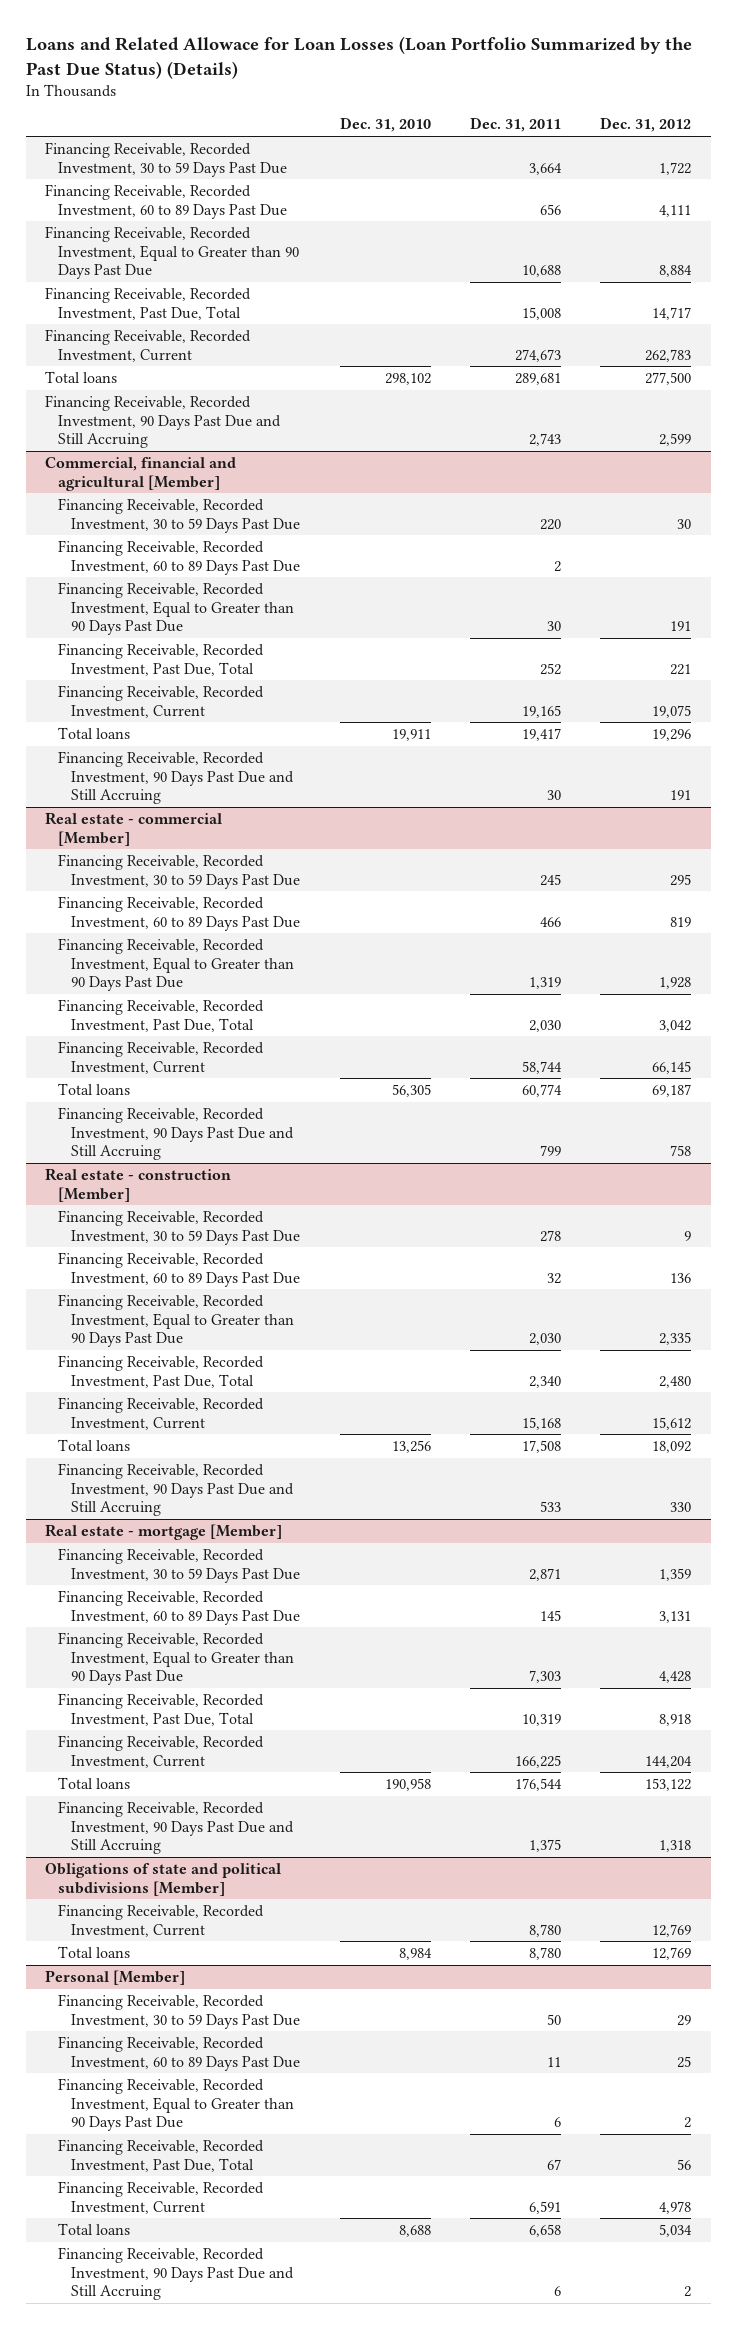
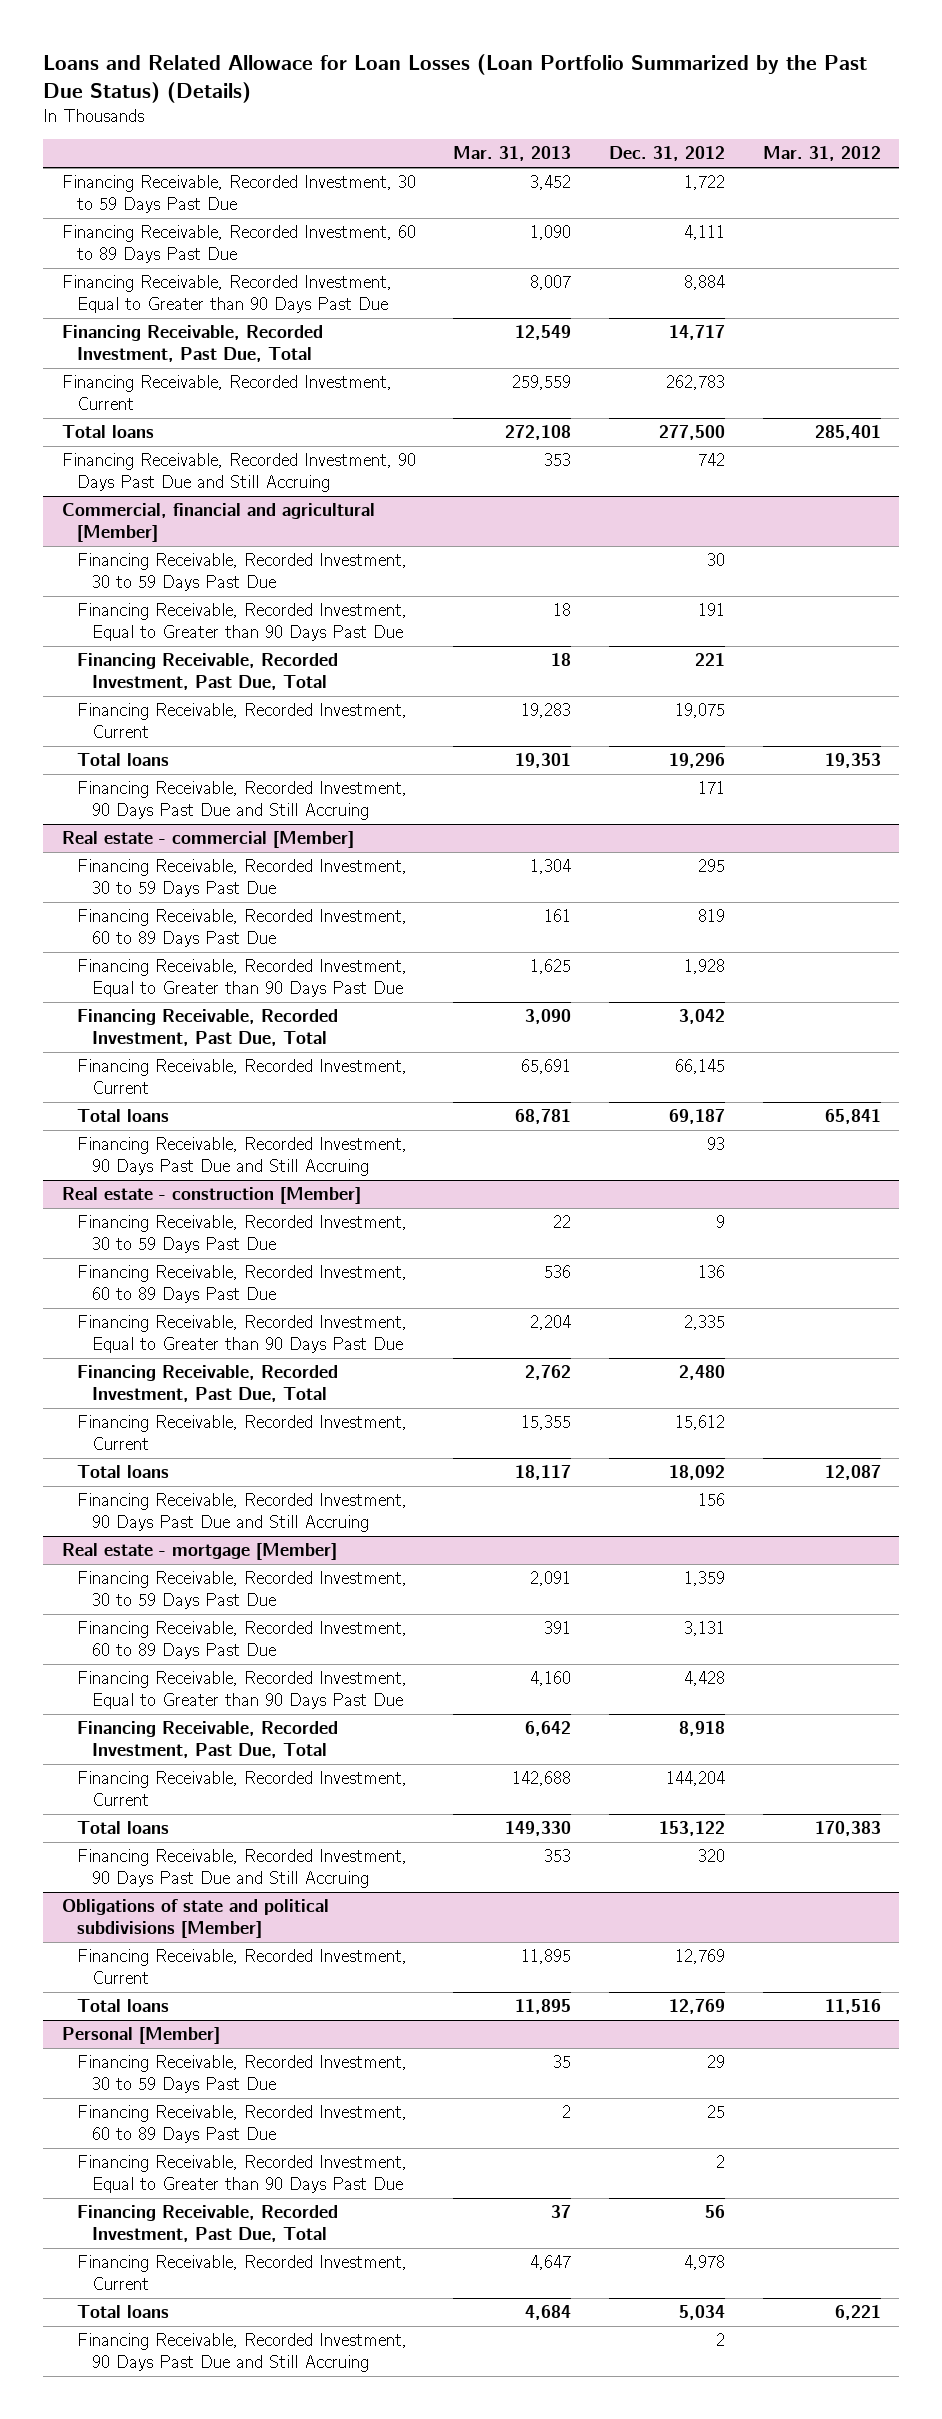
[339,117,431,133] Dec. 31, 2010 -> none
[470,117,562,133] Dec. 31, 2011 -> none
none -> [453,146,572,162] Mar. 31, 2013
none -> [762,146,881,162] Mar. 31, 2012
[659,433,692,447] 2,599 -> [698,453,726,467] 742
[58,540,301,575] Financing Receivable, Recorded Investment, 60 to 89 Days Past Due -> none
[670,790,692,801] 191 -> [698,781,726,795] 171
[670,1145,692,1157] 758 -> [707,1137,726,1151] 93
[670,1502,692,1513] 330 -> [698,1493,726,1507] 156
[659,1840,692,1853] 1,318 -> [698,1849,726,1863] 320

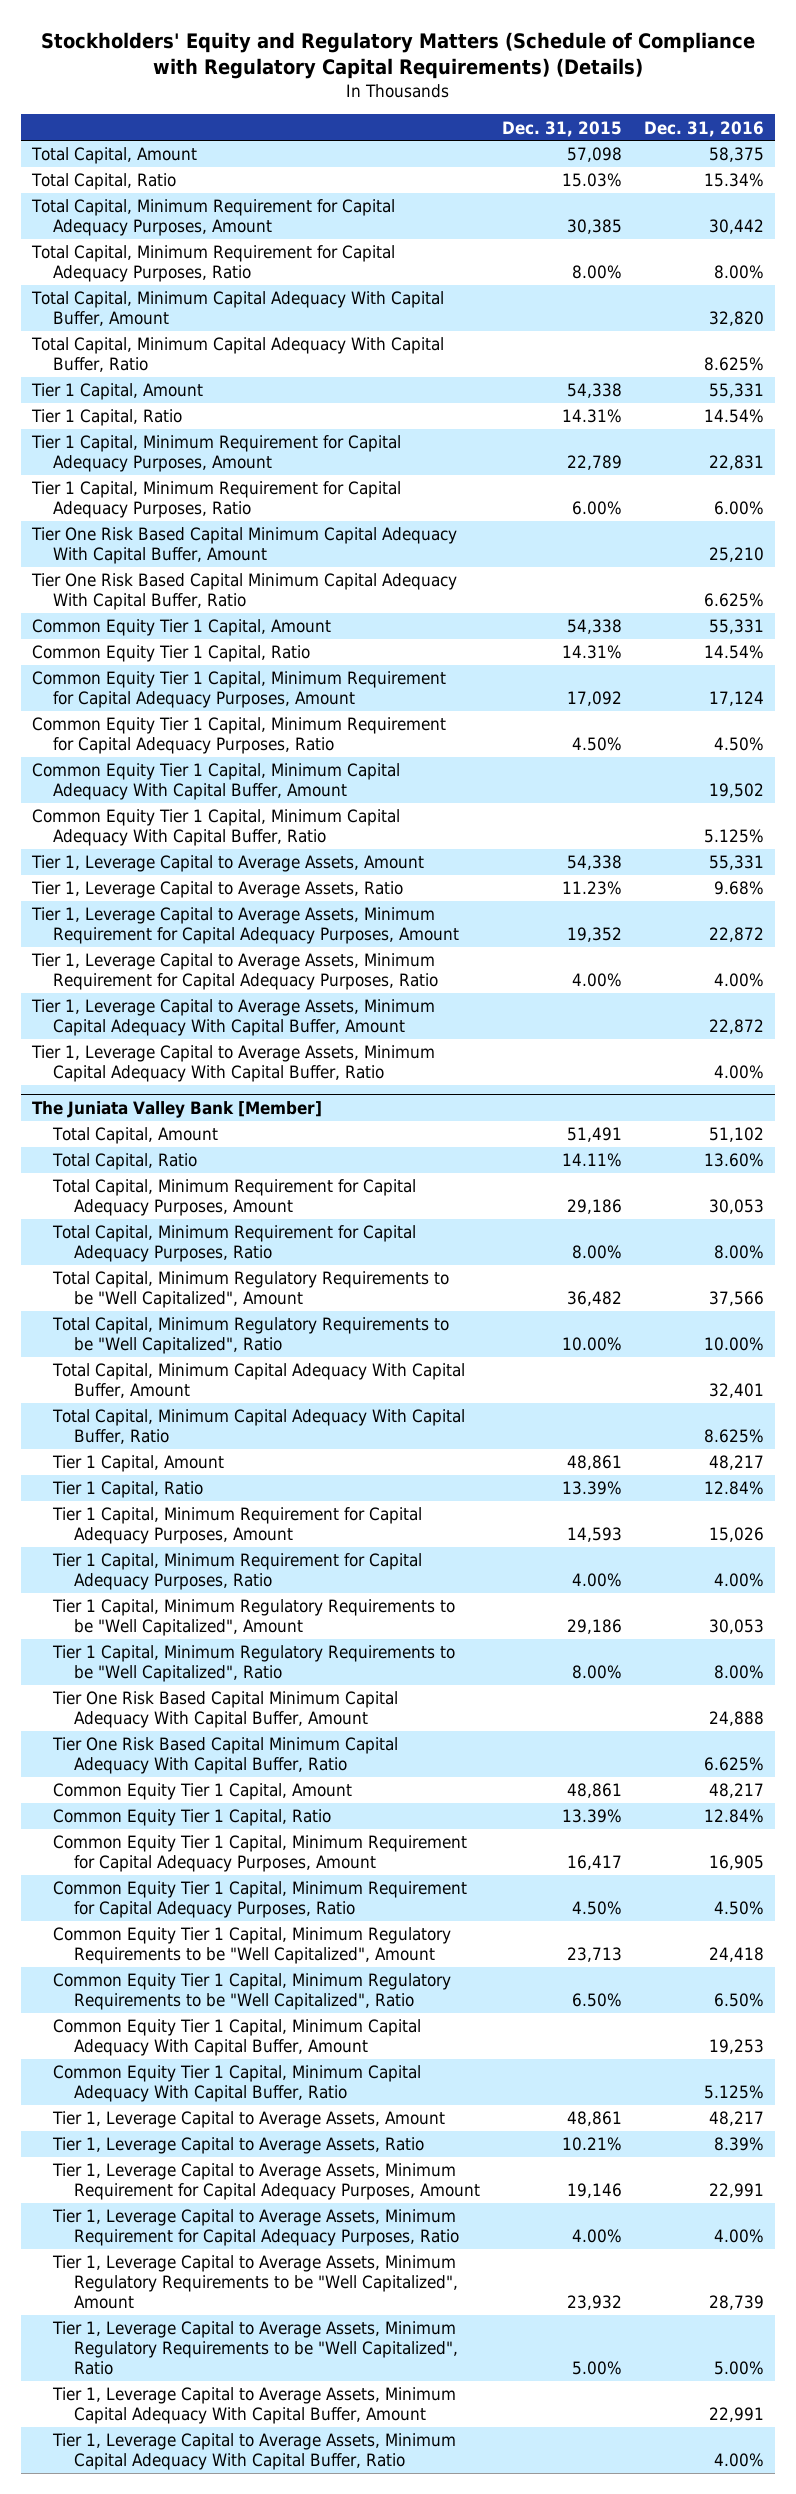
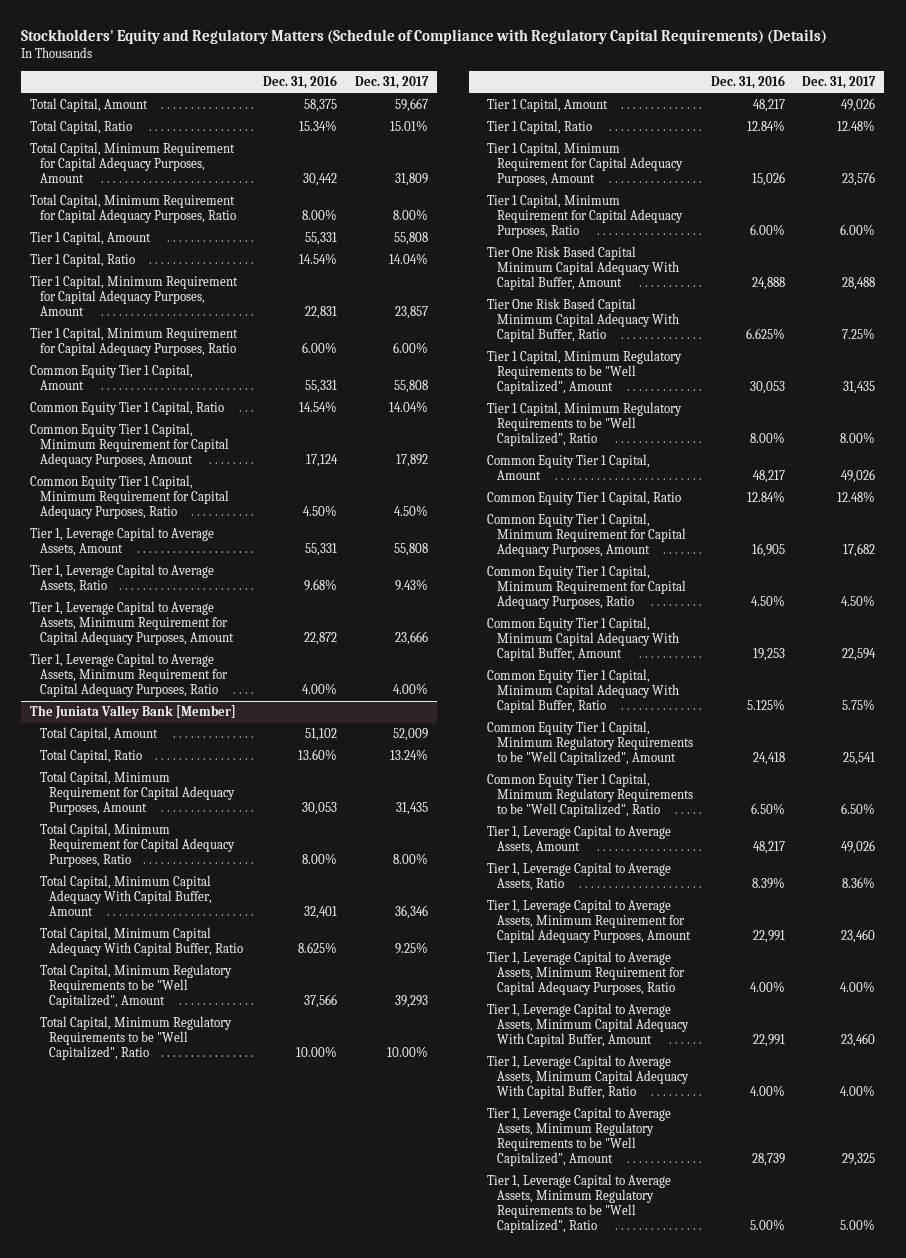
[502,120,623,137] Dec. 31, 2015 -> none
none -> [355,76,430,90] Dec. 31, 2017
[31,291,445,327] Total Capital, Minimum Capital Adequacy With Capital Buffer, Amount -> none
[31,337,445,373] Total Capital, Minimum Capital Adequacy With Capital Buffer, Ratio -> none
[31,527,458,565] Tier One Risk Based Capital Minimum Capital Adequacy With Capital Buffer, Amount -> none
[31,573,458,611] Tier One Risk Based Capital Minimum Capital Adequacy With Capital Buffer, Ratio -> none
[32,763,401,801] Common Equity Tier 1 Capital, Minimum Capital Adequacy With Capital Buffer, Amount -> none
[32,809,401,847] Common Equity Tier 1 Capital, Minimum Capital Adequacy With Capital Buffer, Ratio -> none
[31,999,436,1037] Tier 1, Leverage Capital to Average Assets, Minimum Capital Adequacy With Capital Buffer, Amount -> none
[31,1045,436,1083] Tier 1, Leverage Capital to Average Assets, Minimum Capital Adequacy With Capital Buffer, Ratio -> none
[52,1271,450,1309] Total Capital, Minimum Regulatory Requirements to be "Well Capitalized", Amount -> [39,964,232,1009] Total Capital, Minimum Regulatory Requirements to be "Well Capitalized", Amount
[52,1317,450,1355] Total Capital, Minimum Regulatory Requirements to be "Well Capitalized", Ratio -> [39,1016,232,1061] Total Capital, Minimum Regulatory Requirements to be "Well Capitalized", Ratio
[714,1573,765,1588] 4.00% -> [749,224,785,236] 6.00%
[52,1599,456,1637] Tier 1 Capital, Minimum Regulatory Requirements to be "Well Capitalized", Amount -> [487,350,683,395] Tier 1 Capital, Minimum Regulatory Requirements to be "Well Capitalized", Amount
[52,1645,456,1683] Tier 1 Capital, Minimum Regulatory Requirements to be "Well Capitalized", Ratio -> [487,402,683,447] Tier 1 Capital, Minimum Regulatory Requirements to be "Well Capitalized", Ratio
[53,1927,452,1965] Common Equity Tier 1 Capital, Minimum Regulatory Requirements to be "Well Capitalized", Amount -> [487,721,693,766] Common Equity Tier 1 Capital, Minimum Regulatory Requirements to be "Well Capitalized", Amount
[53,1973,452,2011] Common Equity Tier 1 Capital, Minimum Regulatory Requirements to be "Well Capitalized", Ratio -> [487,773,693,818] Common Equity Tier 1 Capital, Minimum Regulatory Requirements to be "Well Capitalized", Ratio
[52,2255,459,2310] Tier 1, Leverage Capital to Average Assets, Minimum Regulatory Requirements to be "Well Capitalized", Amount -> [487,1107,672,1166] Tier 1, Leverage Capital to Average Assets, Minimum Regulatory Requirements to be "Well Capitalized", Amount
[52,2321,459,2376] Tier 1, Leverage Capital to Average Assets, Minimum Regulatory Requirements to be "Well Capitalized", Ratio -> [487,1174,672,1233] Tier 1, Leverage Capital to Average Assets, Minimum Regulatory Requirements to be "Well Capitalized", Ratio

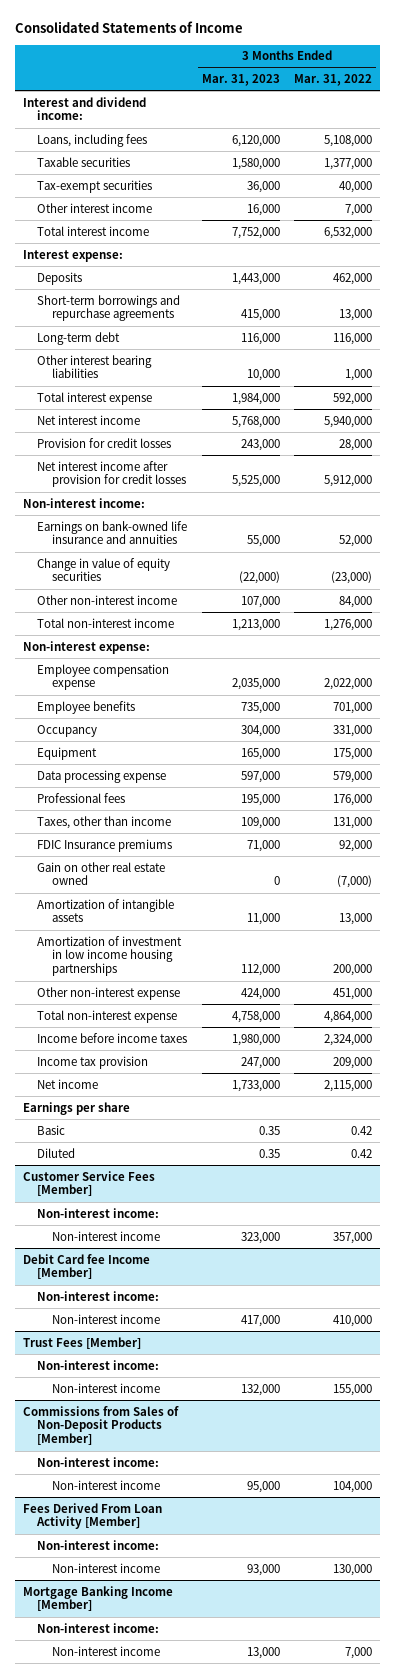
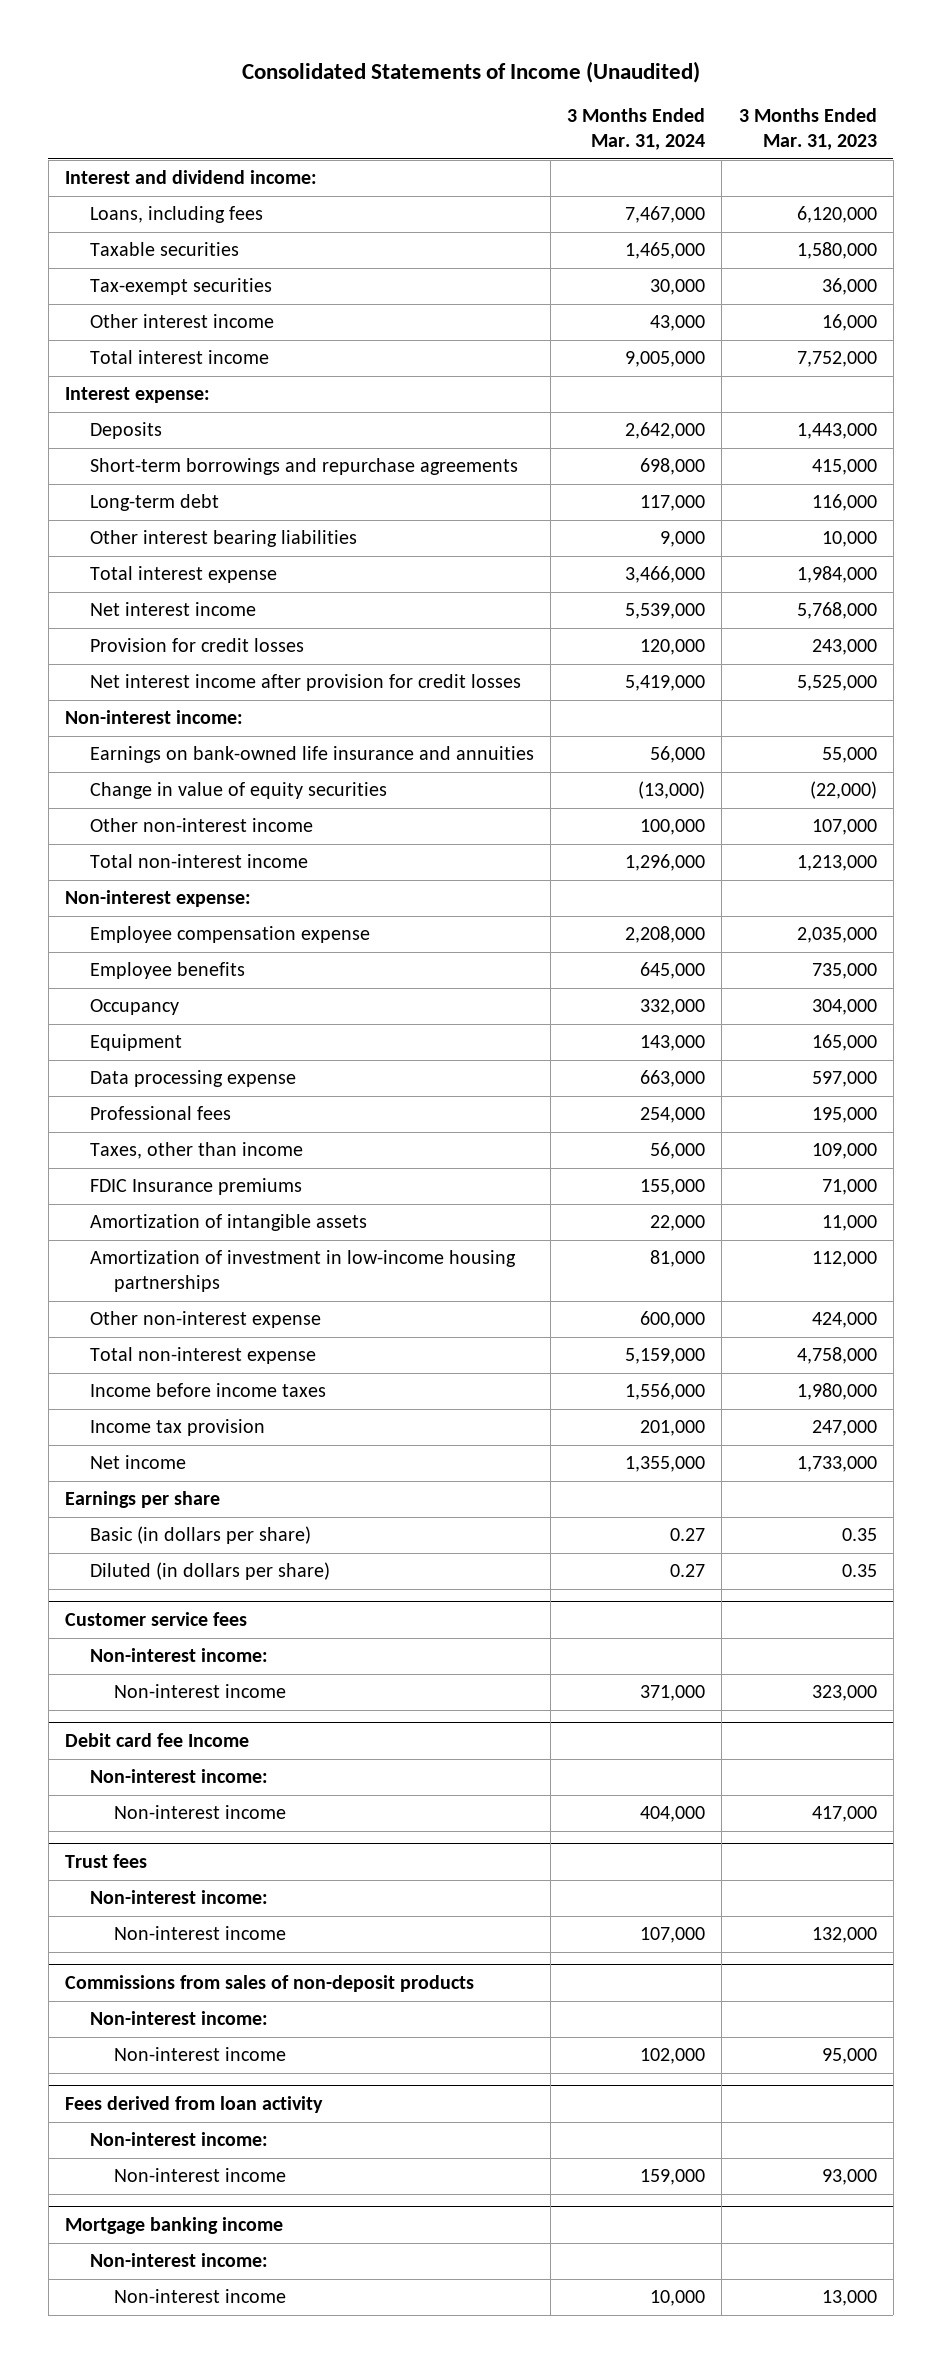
[15,21,244,34] Consolidated Statements of Income -> [241,60,700,83] Consolidated Statements of Income (Unaudited)
[294,73,373,86] Mar. 31, 2022 -> none
none -> [567,108,706,151] 3 Months Ended Mar. 31, 2024
[37,861,166,886] Gain on other real estate owned -> none
[37,935,183,977] Amortization of investment in low income housing partnerships -> [89,1250,516,1293] Amortization of investment in low-income housing partnerships
[37,1124,66,1135] Basic -> [89,1526,311,1545] Basic (in dollars per share)
[37,1147,76,1158] Diluted -> [89,1562,330,1581] Diluted (in dollars per share)
[22,1170,155,1197] Customer Service Fees [Member] -> [65,1611,248,1626] Customer service fees
[22,1253,150,1280] Debit Card fee Income [Member] -> [65,1732,250,1747] Debit card fee Income
[22,1336,141,1349] Trust Fees [Member] -> [65,1853,148,1868] Trust fees
[22,1405,179,1446] Commissions from Sales of Non-Deposit Products [Member] -> [65,1974,475,1992] Commissions from sales of non-deposit products
[22,1502,162,1530] Fees Derived From Loan Activity [Member] -> [65,2095,324,2113] Fees derived from loan activity
[22,1585,173,1612] Mortgage Banking Income [Member] -> [65,2216,284,2234] Mortgage banking income

